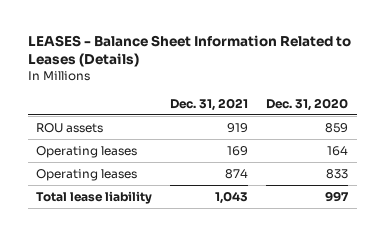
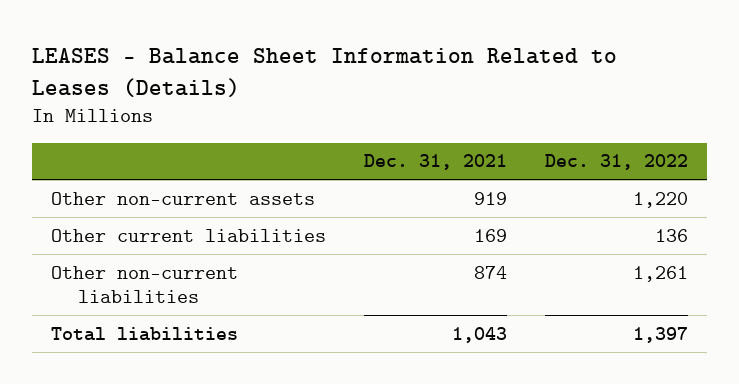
[265,97,348,111] Dec. 31, 2020 -> none
none -> [544,154,688,171] Dec. 31, 2022
[36,122,104,133] ROU assets -> [50,191,315,205] Other non-current assets
[36,145,138,158] Operating leases -> [50,228,326,242] Other current liabilities
[36,168,138,181] Operating leases -> [50,265,238,303] Other non-current liabilities
[36,190,153,204] Total lease liability -> [50,326,238,341] Total liabilities

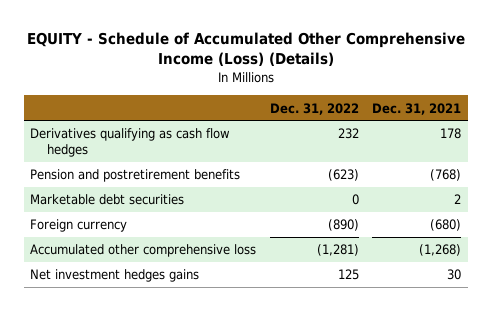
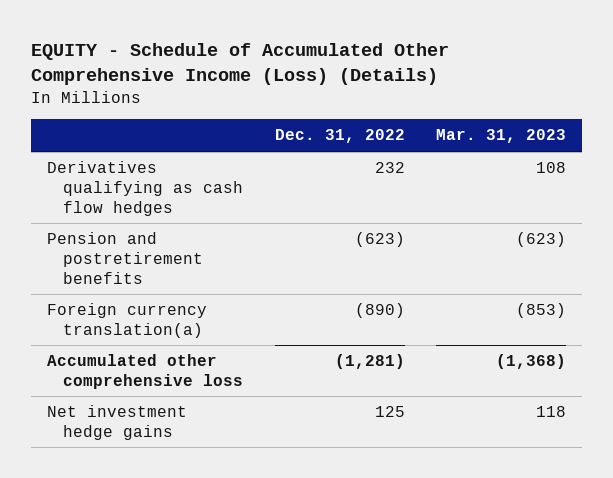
[372,102,462,115] Dec. 31, 2021 -> none
none -> [436,129,567,144] Mar. 31, 2023
[30,194,185,206] Marketable debt securities -> none
[30,219,128,233] Foreign currency -> [47,303,208,338] Foreign currency translation(a)
[30,269,200,283] Net investment hedges gains -> [47,405,188,440] Net investment hedge gains

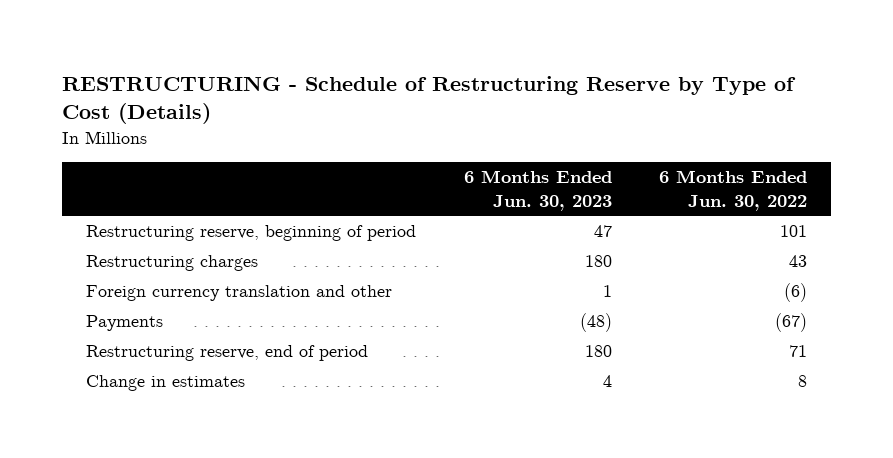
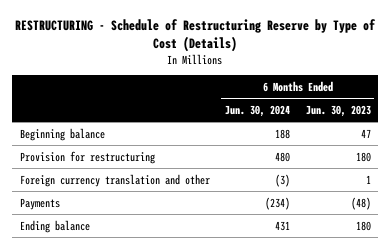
[658,170,807,211] 6 Months Ended Jun. 30, 2022 -> none
none -> [225,104,291,117] Jun. 30, 2024
[86,225,417,242] Restructuring reserve, beginning of period -> [19,127,105,141] Beginning balance
[86,255,259,272] Restructuring charges -> [19,150,155,164] Provision for restructuring
[86,375,246,392] Change in estimates -> none
[86,345,369,362] Restructuring reserve, end of period -> [19,219,90,233] Ending balance

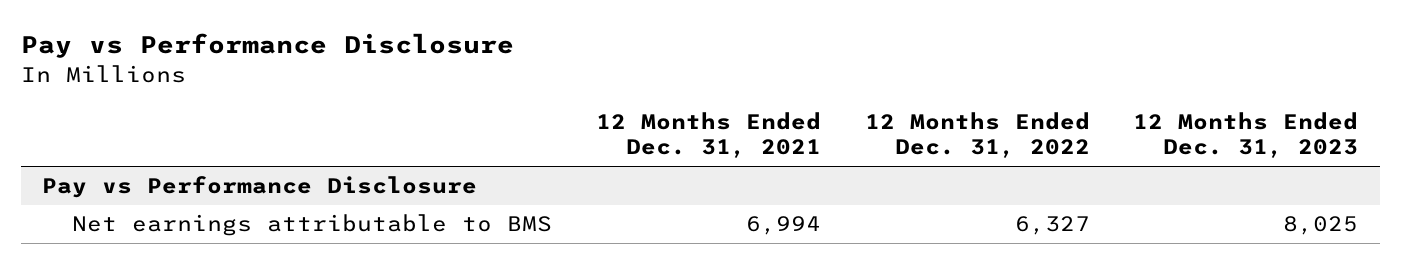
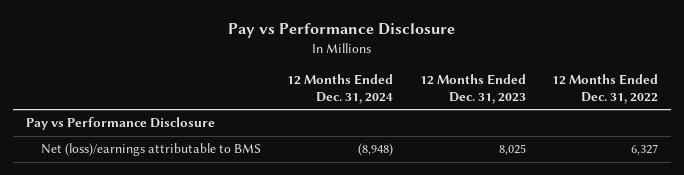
[595,112,821,159] 12 Months Ended Dec. 31, 2021 -> none
none -> [287,73,394,104] 12 Months Ended Dec. 31, 2024
[71,214,552,237] Net earnings attributable to BMS -> [40,143,261,157] Net (loss)/earnings attributable to BMS

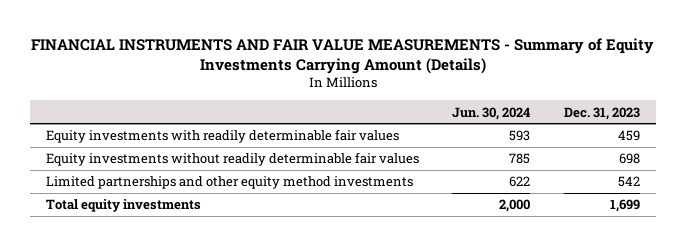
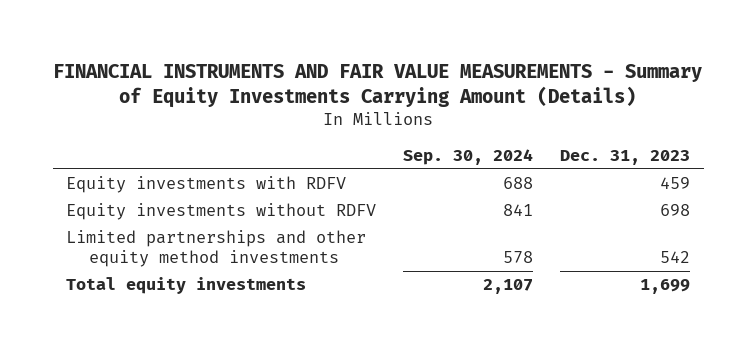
[452,106,531,120] Jun. 30, 2024 -> none
none -> [403,148,534,165] Sep. 30, 2024
[46,129,400,144] Equity investments with readily determinable fair values -> [66,176,347,194] Equity investments with RDFV
[46,152,420,167] Equity investments without readily determinable fair values -> [66,203,377,221] Equity investments without RDFV

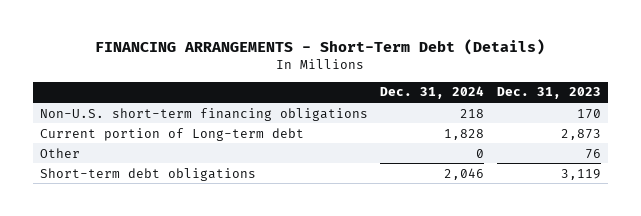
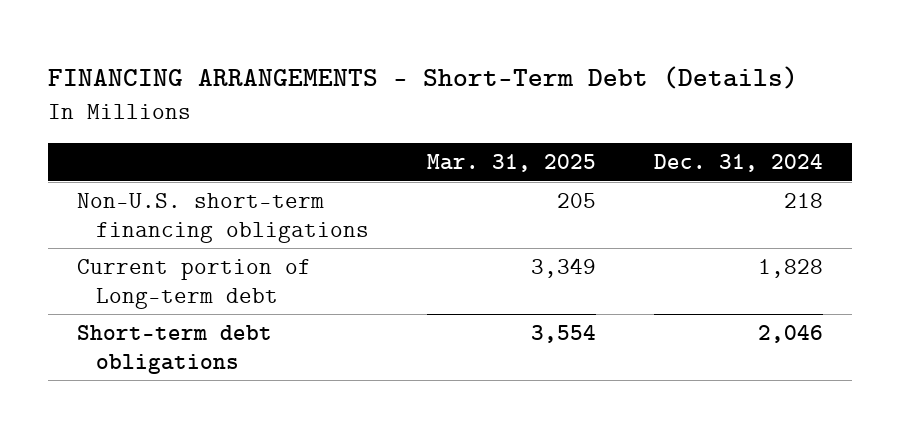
[497,87,602,100] Dec. 31, 2023 -> none
none -> [427,154,597,173] Mar. 31, 2025
[39,147,80,158] Other -> none

